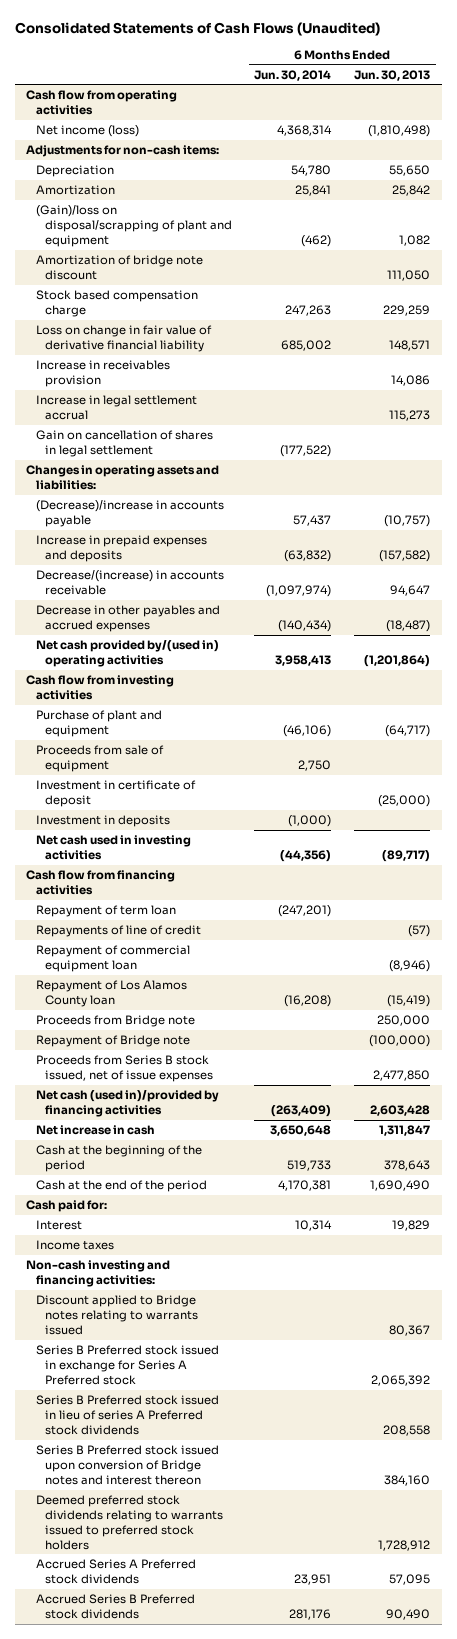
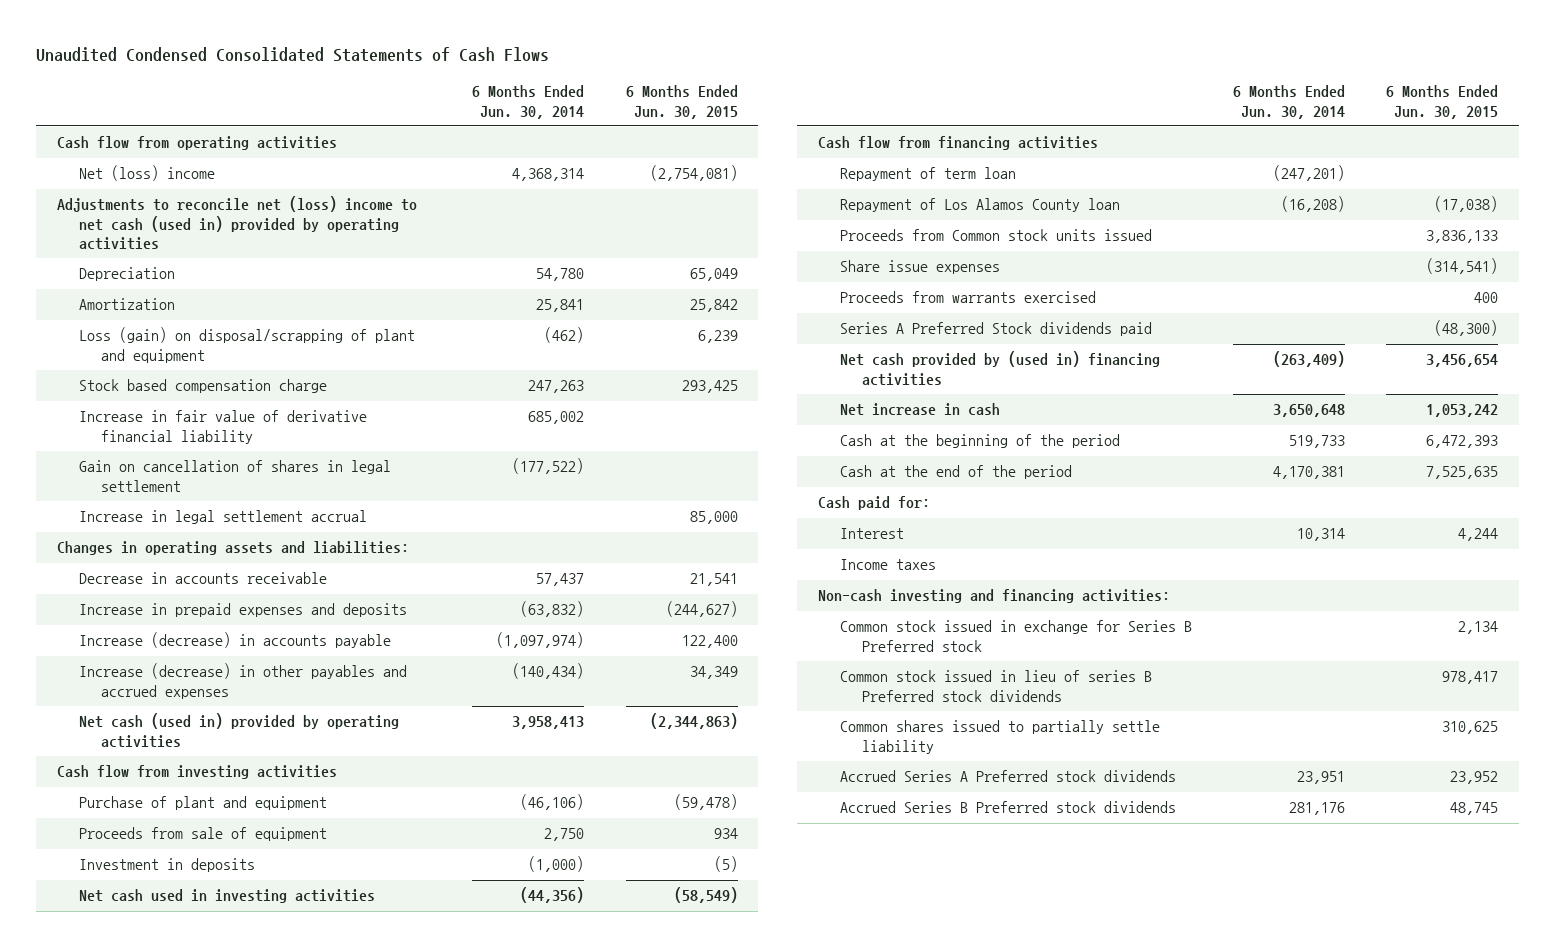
[14,21,380,36] Consolidated Statements of Cash Flows (Unaudited) -> [36,47,550,63] Unaudited Condensed Consolidated Statements of Cash Flows
[354,69,431,81] Jun. 30, 2013 -> none
none -> [625,85,738,119] 6 Months Ended Jun. 30, 2015
[35,125,139,138] Net income (loss) -> [79,165,216,182] Net (loss) income
[26,145,220,158] Adjustments for non-cash items: -> [56,196,417,250] Adjustments to reconcile net (loss) income to net cash (used in) provided by operating activities
[35,255,203,281] Amortization of bridge note discount -> none
[35,205,232,247] (Gain)/loss on disposal/scrapping of plant and equipment -> [79,327,416,363] Loss (gain) on disposal/scrapping of plant and equipment
[35,360,170,388] Increase in receivables provision -> none
[35,325,212,353] Loss on change in fair value of derivative financial liability -> [79,410,368,444] Increase in fair value of derivative financial liability
[35,395,197,421] Increase in legal settlement accrual -> [79,510,368,525] Increase in legal settlement accrual
[35,500,224,528] (Decrease)/increase in accounts payable -> [79,572,328,585] Decrease in accounts receivable
[35,570,224,596] Decrease/(increase) in accounts receivable -> [79,632,392,649] Increase (decrease) in accounts payable
[35,605,220,633] Decrease in other payables and accrued expenses -> [79,663,408,699] Increase (decrease) in other payables and accrued expenses
[35,640,219,668] Net cash provided by/(used in) operating activities -> [79,713,400,748] Net cash (used in) provided by operating activities
[35,780,196,808] Investment in certificate of deposit -> none
[35,925,201,938] Repayments of line of credit -> none
[35,945,190,973] Repayment of commercial equipment loan -> none
[35,1015,195,1028] Proceeds from Bridge note -> none
[35,1035,190,1048] Repayment of Bridge note -> none
[35,1055,213,1083] Proceeds from Series B stock issued, net of issue expenses -> none
none -> [839,229,1152,242] Proceeds from Common stock units issued
none -> [839,260,1000,275] Share issue expenses
none -> [839,291,1096,304] Proceeds from warrants exercised
none -> [839,322,1152,337] Series A Preferred Stock dividends paid
[35,1090,219,1118] Net cash (used in)/provided by financing activities -> [839,351,1160,386] Net cash provided by (used in) financing activities
[35,1295,198,1335] Discount applied to Bridge notes relating to warrants issued -> none
[35,1445,219,1485] Series B Preferred stock issued upon conversion of Bridge notes and interest thereon -> none
[35,1495,223,1550] Deemed preferred stock dividends relating to warrants issued to preferred stock holders -> none
[35,1345,219,1385] Series B Preferred stock issued in exchange for Series A Preferred stock -> [839,620,1192,652] Common stock issued in exchange for Series B Preferred stock
[35,1395,219,1435] Series B Preferred stock issued in lieu of series A Preferred stock dividends -> [839,670,1152,702] Common stock issued in lieu of series B Preferred stock dividends
none -> [839,720,1160,754] Common shares issued to partially settle liability

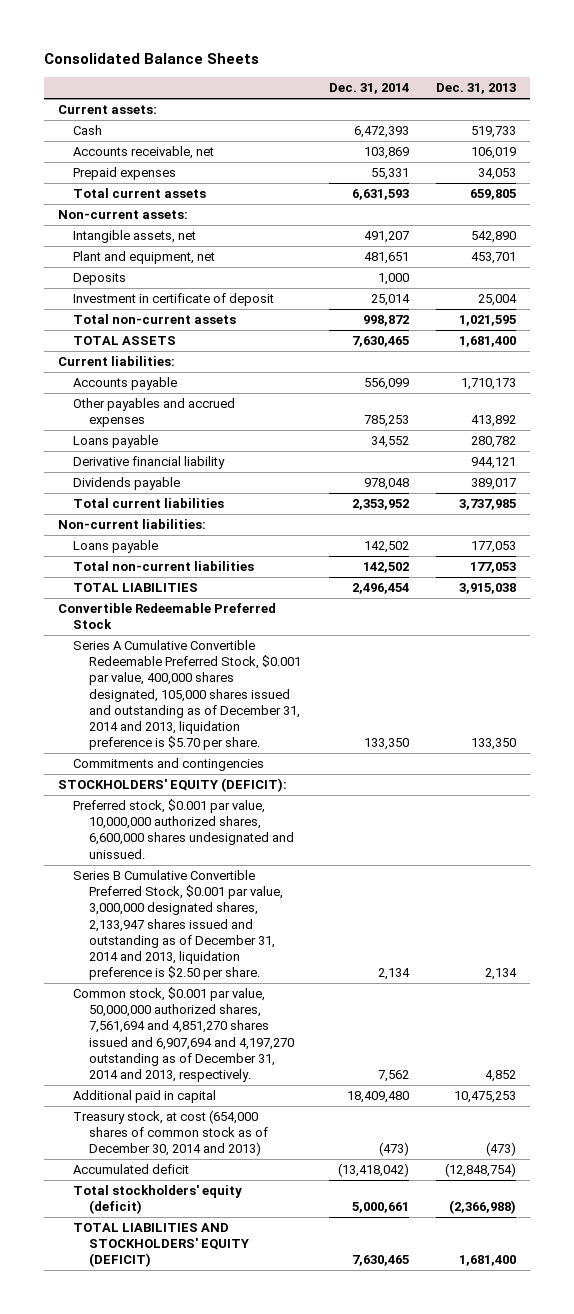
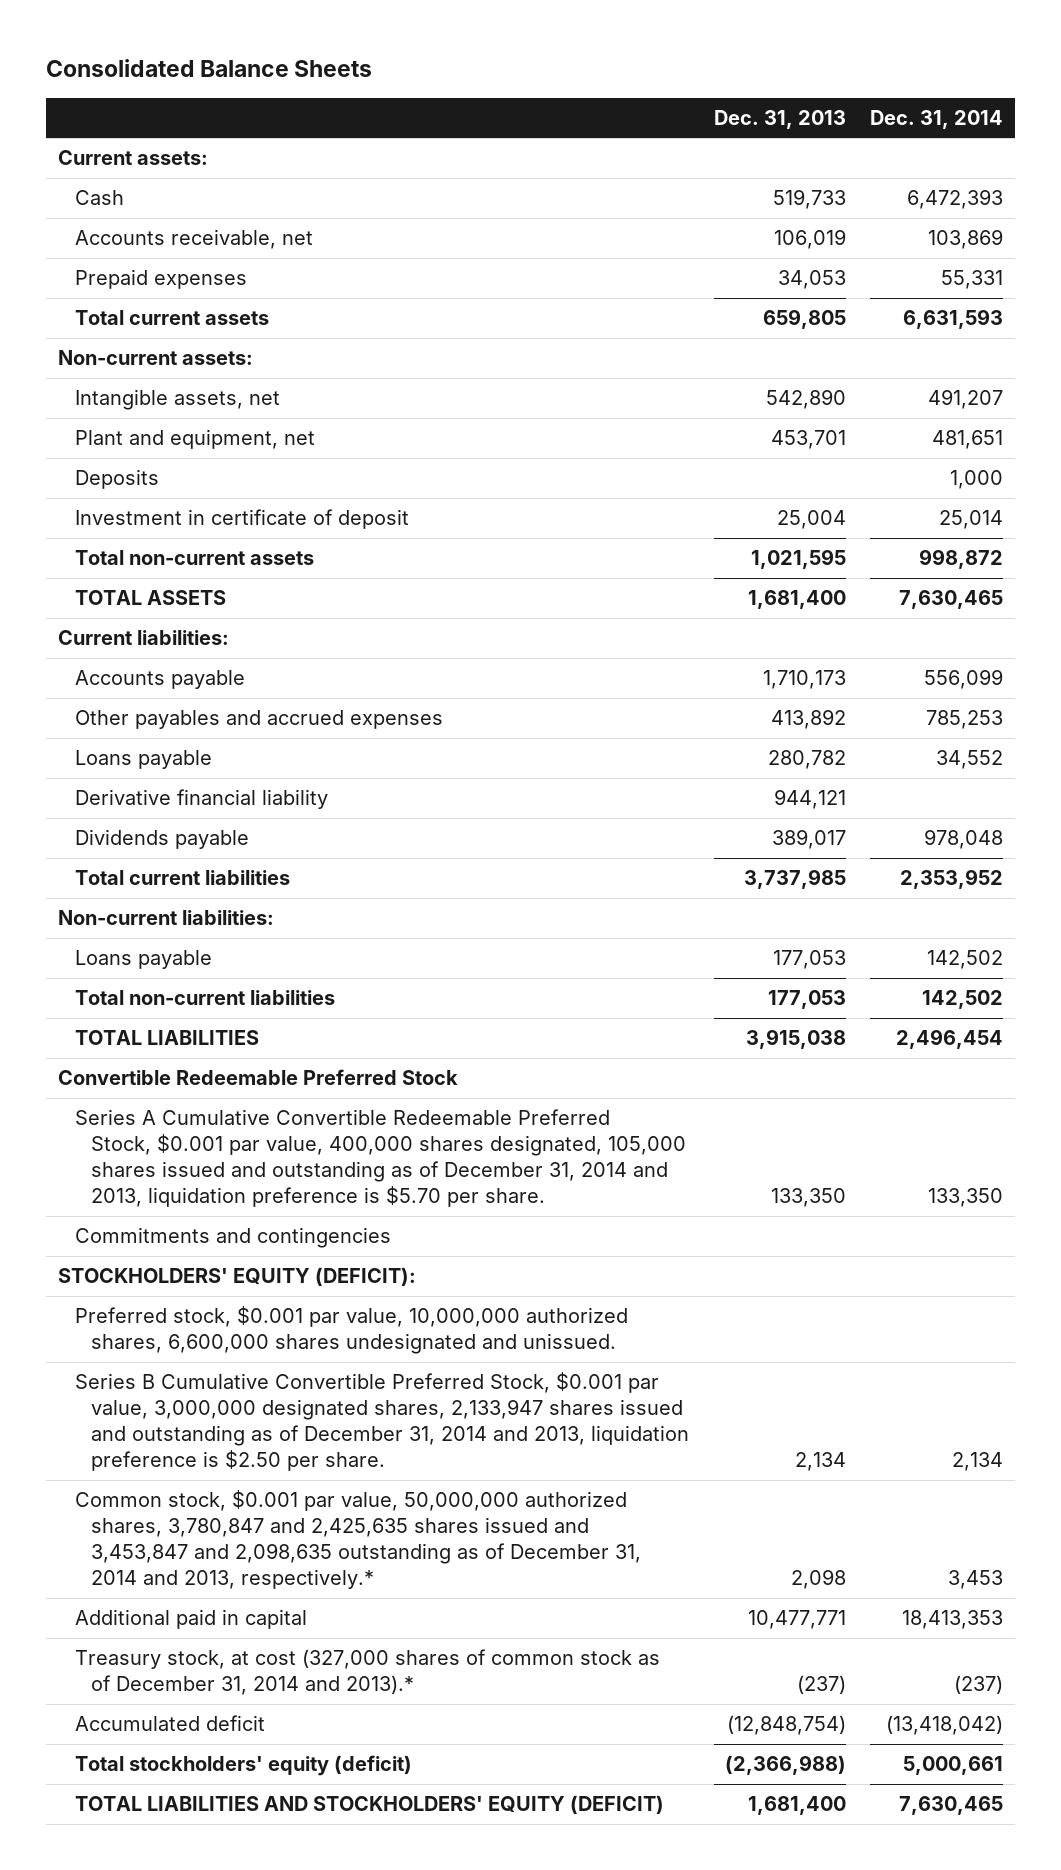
[73,987,294,1082] Common stock, $0.001 par value, 50,000,000 authorized shares, 7,561,694 and 4,851,270 shares issued and 6,907,694 and 4,197,270 outstanding as of December 31, 2014 and 2013, respectively. -> [74,1490,642,1590] Common stock, $0.001 par value, 50,000,000 authorized shares, 3,780,847 and 2,425,635 shares issued and 3,453,847 and 2,098,635 outstanding as of December 31, 2014 and 2013, respectively.*
[377,1069,409,1082] 7,562 -> [947,1570,1003,1590] 3,453
[485,1069,517,1082] 4,852 -> [790,1569,846,1590] 2,098
[346,1091,409,1104] 18,409,480 -> [901,1610,1003,1630] 18,413,353
[454,1091,517,1104] 10,475,253 -> [747,1610,846,1630] 10,477,771
[73,1110,268,1157] Treasury stock, at cost (654,000 shares of common stock as of December 30, 2014 and 2013) -> [74,1649,660,1696] Treasury stock, at cost (327,000 shares of common stock as of December 31, 2014 and 2013).*
[378,1142,409,1157] (473) -> [953,1675,1003,1695] (237)
[486,1142,517,1157] (473) -> [796,1675,846,1695] (237)

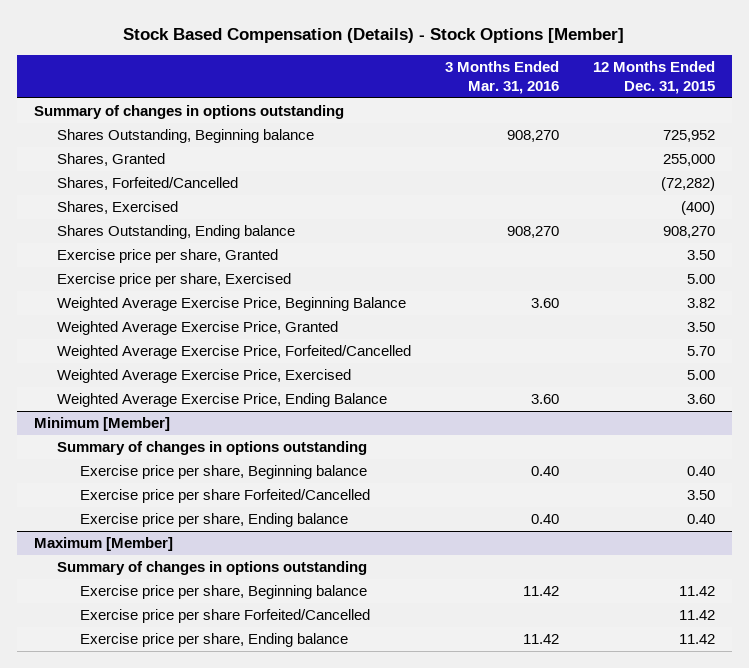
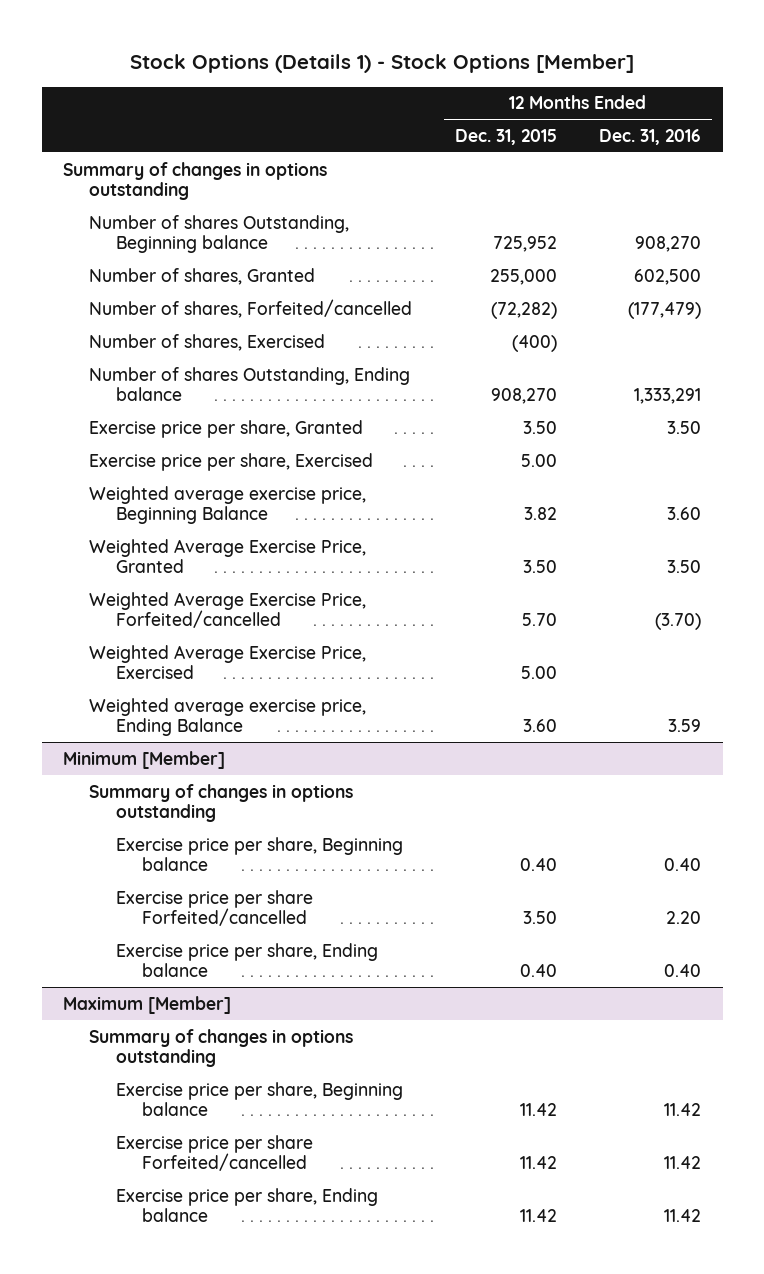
[123,27,625,43] Stock Based Compensation (Details) - Stock Options [Member] -> [130,54,635,74] Stock Options (Details 1) - Stock Options [Member]
[444,60,559,94] 3 Months Ended Mar. 31, 2016 -> none
none -> [599,128,702,145] Dec. 31, 2016
[56,128,314,143] Shares Outstanding, Beginning balance -> [89,214,350,253] Number of shares Outstanding, Beginning balance
[56,152,165,166] Shares, Granted -> [89,267,316,285] Number of shares, Granted
[56,176,238,190] Shares, Forfeited/Cancelled -> [89,298,413,318] Number of shares, Forfeited/cancelled
[56,200,178,214] Shares, Exercised -> [89,333,326,351] Number of shares, Exercised
[56,224,295,239] Shares Outstanding, Ending balance -> [89,366,411,401] Number of shares Outstanding, Ending balance
[56,296,406,311] Weighted Average Exercise Price, Beginning Balance -> [89,485,367,524] Weighted average exercise price, Beginning Balance
[56,344,411,359] Weighted Average Exercise Price, Forfeited/Cancelled -> [89,591,367,628] Weighted Average Exercise Price, Forfeited/cancelled
[56,392,387,407] Weighted Average Exercise Price, Ending Balance -> [89,697,367,736] Weighted average exercise price, Ending Balance
[79,488,370,503] Exercise price per share Forfeited/Cancelled -> [115,889,313,926] Exercise price per share Forfeited/cancelled
[79,608,370,623] Exercise price per share Forfeited/Cancelled -> [115,1134,313,1171] Exercise price per share Forfeited/cancelled

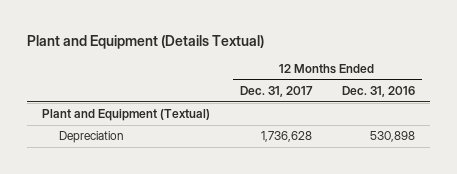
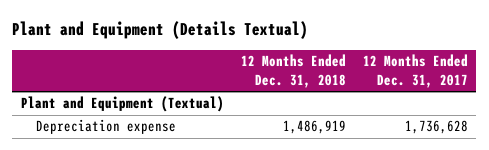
[341,86,415,98] Dec. 31, 2016 -> none
none -> [240,54,346,89] 12 Months Ended Dec. 31, 2018
[59,131,125,144] Depreciation -> [35,119,176,135] Depreciation expense

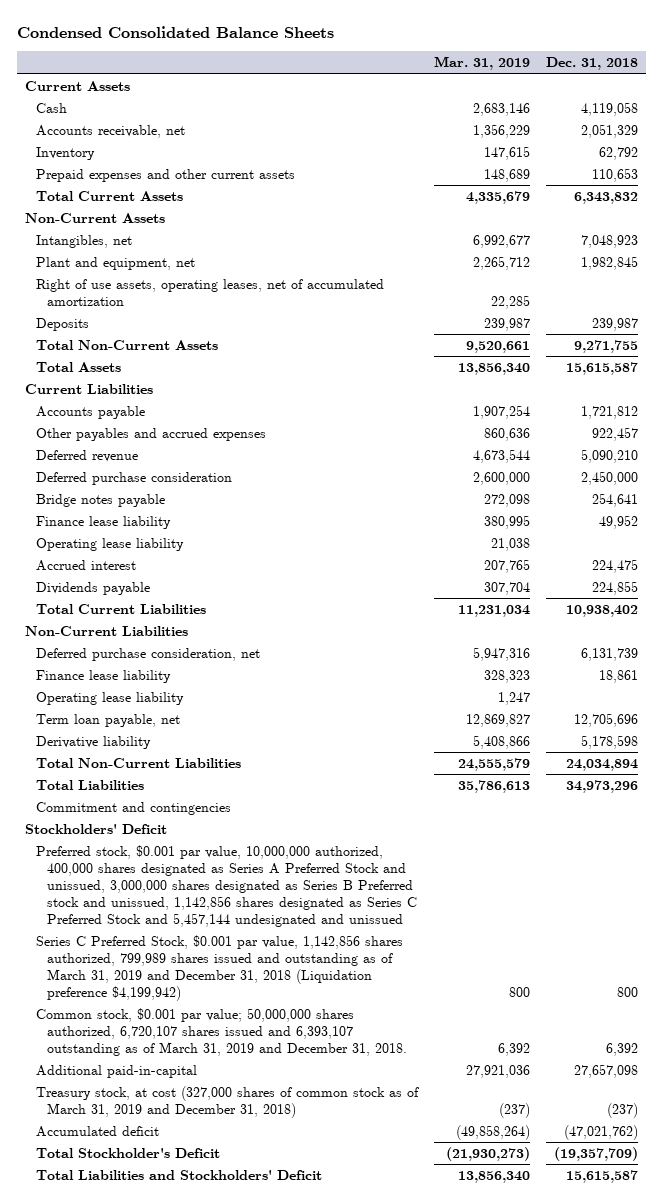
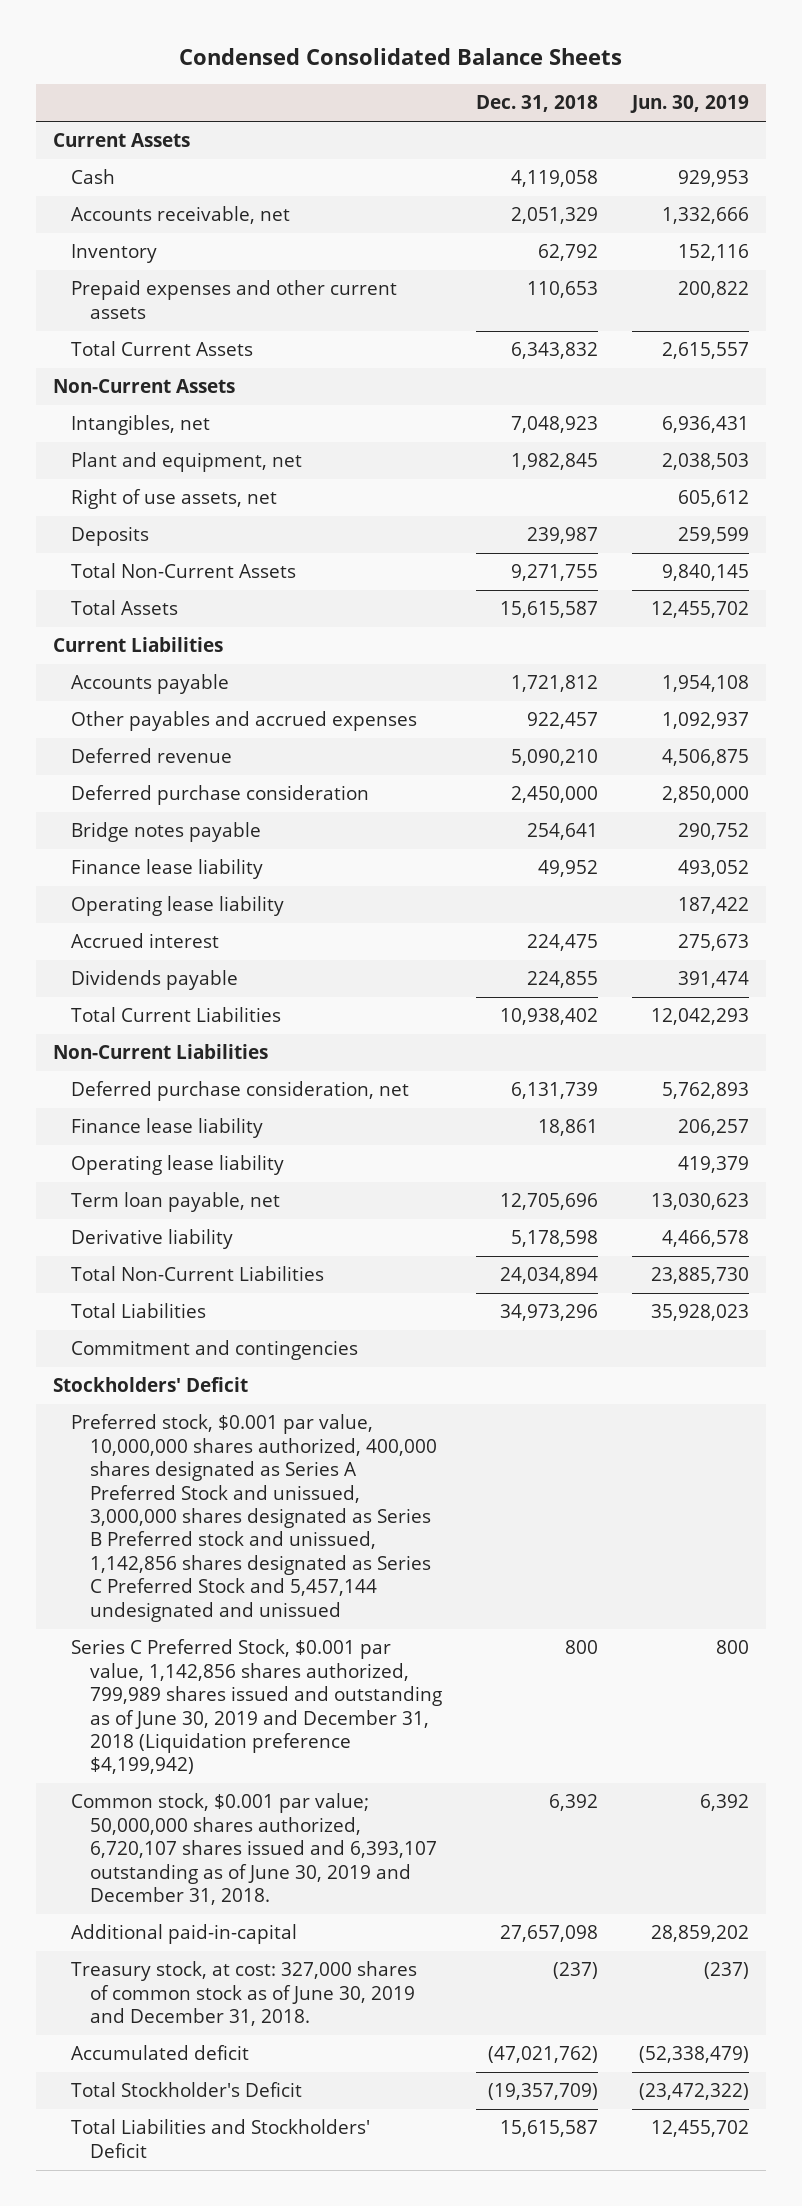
[433,55,530,70] Mar. 31, 2019 -> none
none -> [629,95,749,114] Jun. 30, 2019
[35,278,384,306] Right of use assets, operating leases, net of accumulated amortization -> [71,489,278,510] Right of use assets, net
[35,844,417,927] Preferred stock, $0.001 par value, 10,000,000 authorized, 400,000 shares designated as Series A Preferred Stock and unissued, 3,000,000 shares designated as Series B Preferred stock and unissued, 1,142,856 shares designated as Series C Preferred Stock and 5,457,144 undesignated and unissued -> [71,1414,437,1622] Preferred stock, $0.001 par value, 10,000,000 shares authorized, 400,000 shares designated as Series A Preferred Stock and unissued, 3,000,000 shares designated as Series B Preferred stock and unissued, 1,142,856 shares designated as Series C Preferred Stock and 5,457,144 undesignated and unissued
[35,934,403,1001] Series C Preferred Stock, $0.001 par value, 1,142,856 shares authorized, 799,989 shares issued and outstanding as of March 31, 2019 and December 31, 2018 (Liquidation preference $4,199,942) -> [71,1639,442,1775] Series C Preferred Stock, $0.001 par value, 1,142,856 shares authorized, 799,989 shares issued and outstanding as of June 30, 2019 and December 31, 2018 (Liquidation preference $4,199,942)
[35,1007,407,1056] Common stock, $0.001 par value; 50,000,000 shares authorized, 6,720,107 shares issued and 6,393,107 outstanding as of March 31, 2019 and December 31, 2018. -> [71,1793,437,1906] Common stock, $0.001 par value; 50,000,000 shares authorized, 6,720,107 shares issued and 6,393,107 outstanding as of June 30, 2019 and December 31, 2018.
[35,1085,419,1118] Treasury stock, at cost (327,000 shares of common stock as of March 31, 2019 and December 31, 2018) -> [71,1961,418,2027] Treasury stock, at cost: 327,000 shares of common stock as of June 30, 2019 and December 31, 2018.

